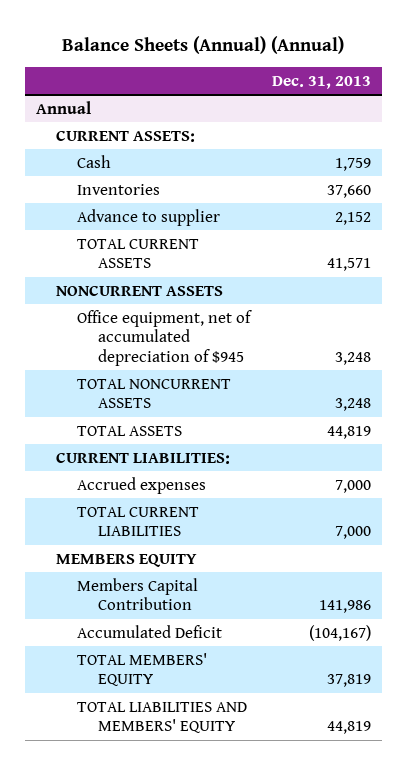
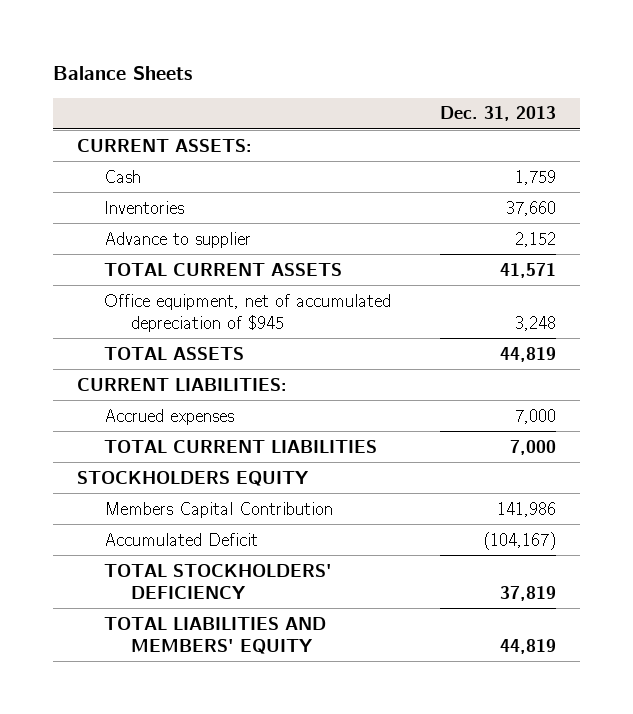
[62,35,345,54] Balance Sheets (Annual) (Annual) -> [52,66,192,81] Balance Sheets
[35,100,91,114] Annual -> none
[56,284,224,296] NONCURRENT ASSETS -> none
[76,378,231,409] TOTAL NONCURRENT ASSETS -> none
[56,553,198,567] MEMBERS EQUITY -> [77,470,310,486] STOCKHOLDERS EQUITY
[76,652,207,687] TOTAL MEMBERS' EQUITY -> [104,563,333,599] TOTAL STOCKHOLDERS' DEFICIENCY

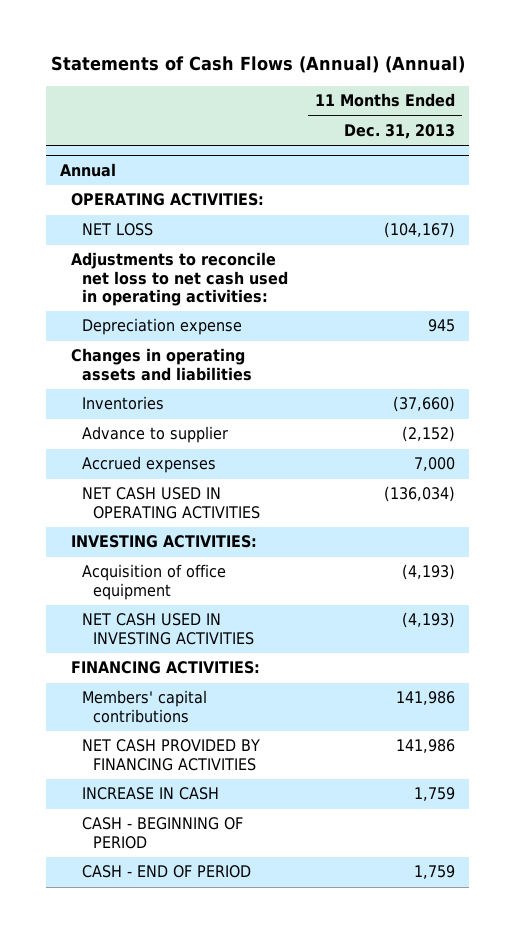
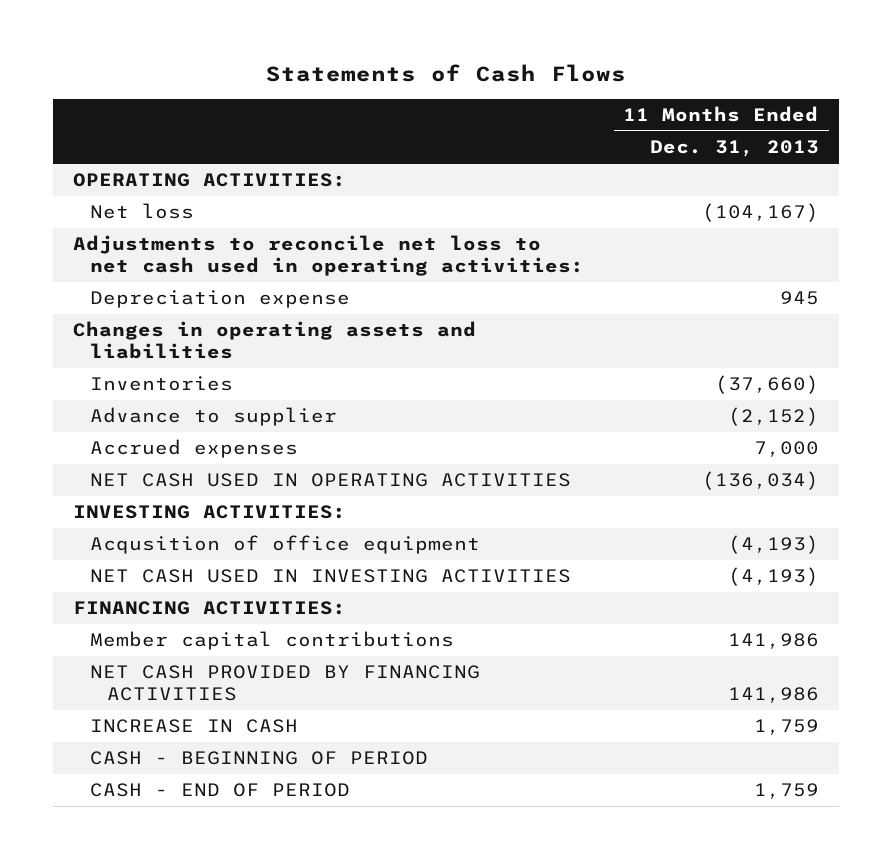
[50,56,465,74] Statements of Cash Flows (Annual) (Annual) -> [265,63,626,82] Statements of Cash Flows
[60,162,117,177] Annual -> none
[81,223,153,237] NET LOSS -> [90,203,195,220] Net loss
[81,564,226,600] Acquisition of office equipment -> [90,535,481,555] Acqusition of office equipment
[81,690,207,723] Members' capital contributions -> [90,631,455,651] Member capital contributions

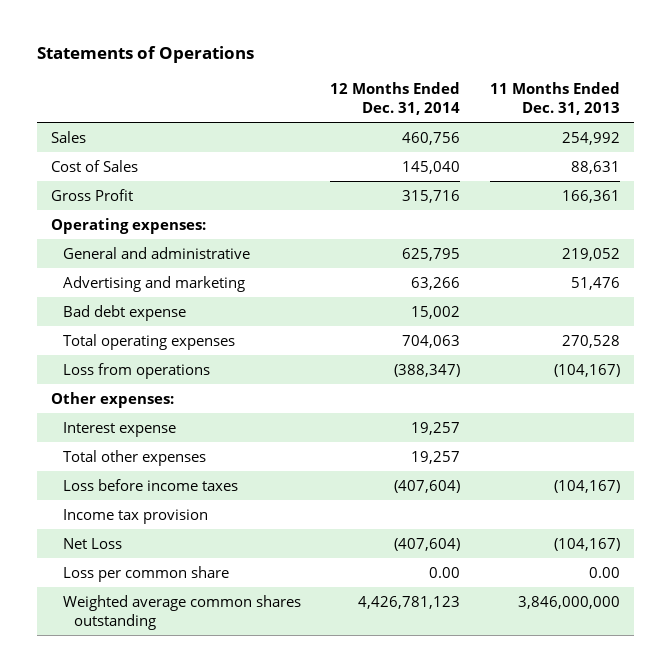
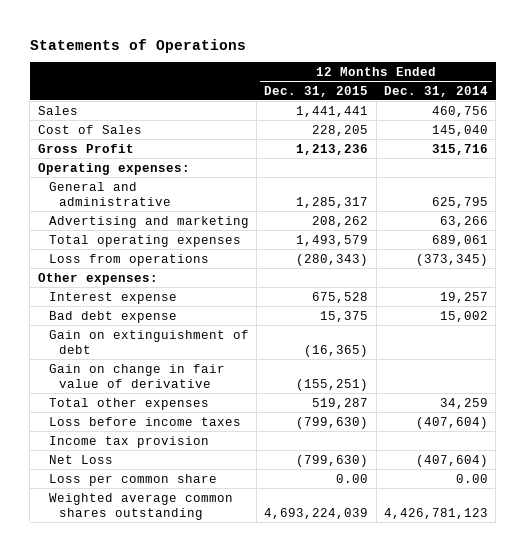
[489,81,620,115] 11 Months Ended Dec. 31, 2013 -> none
none -> [264,85,369,97] Dec. 31, 2015
[402,334,461,348] 704,063 -> [431,234,488,246] 689,061
[394,363,461,377] (388,347) -> [415,253,488,266] (373,345)
[62,304,186,321] Bad debt expense -> [48,310,177,323] Bad debt expense
none -> [48,329,249,354] Gain on extinguishment of debt
none -> [48,363,225,388] Gain on change in fair value of derivative
[411,450,461,464] 19,257 -> [439,397,488,409] 34,259

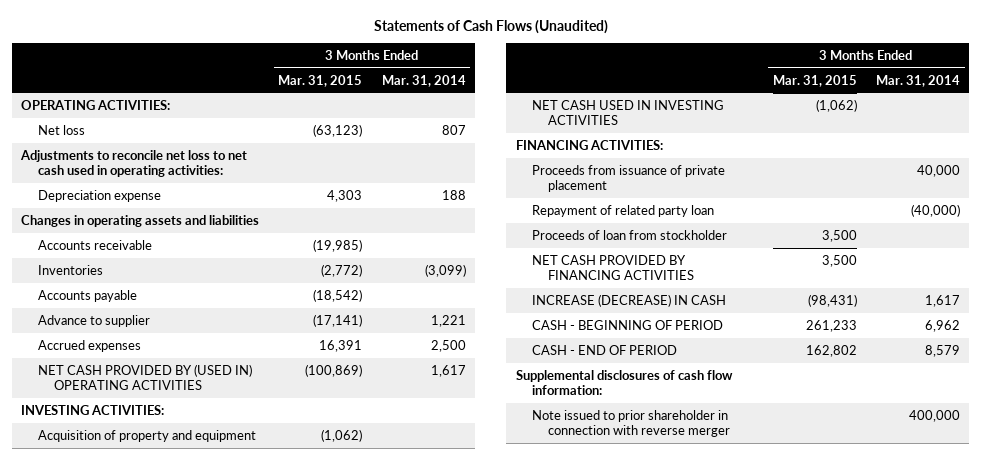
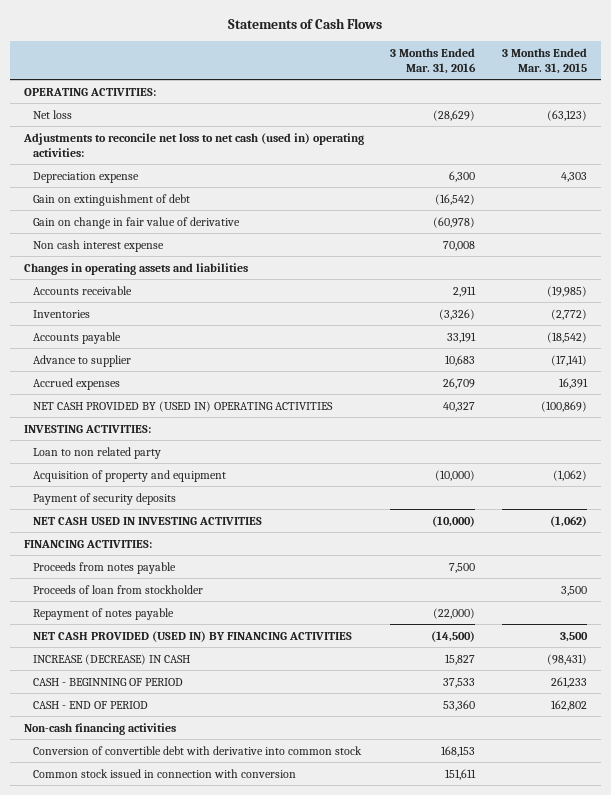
[373,19,608,34] Statements of Cash Flows (Unaudited) -> [228,17,383,29] Statements of Cash Flows
[381,74,466,87] Mar. 31, 2014 -> none
none -> [390,47,477,74] 3 Months Ended Mar. 31, 2016
[20,149,248,178] Adjustments to reconcile net loss to net cash used in operating activities: -> [22,132,364,157] Adjustments to reconcile net loss to net cash (used in) operating activities:
none -> [32,193,190,206] Gain on extinguishment of debt
none -> [32,216,240,229] Gain on change in fair value of derivative
none -> [32,239,164,252] Non cash interest expense
none -> [32,446,161,459] Loan to non related party
none -> [32,492,176,505] Payment of security deposits
[531,164,725,193] Proceeds from issuance of private placement -> none
[531,204,714,217] Repayment of related party loan -> none
none -> [32,561,176,574] Proceeds from notes payable
none -> [32,607,174,620] Repayment of notes payable
[531,254,695,281] NET CASH PROVIDED BY FINANCING ACTIVITIES -> [32,630,352,642] NET CASH PROVIDED (USED IN) BY FINANCING ACTIVITIES
[515,369,733,396] Supplemental disclosures of cash flow information: -> none
[531,409,731,438] Note issued to prior shareholder in connection with reverse merger -> none
none -> [23,722,176,735] Non-cash financing activities
none -> [32,745,362,755] Conversion of convertible debt with derivative into common stock
none -> [32,768,296,778] Common stock issued in connection with conversion

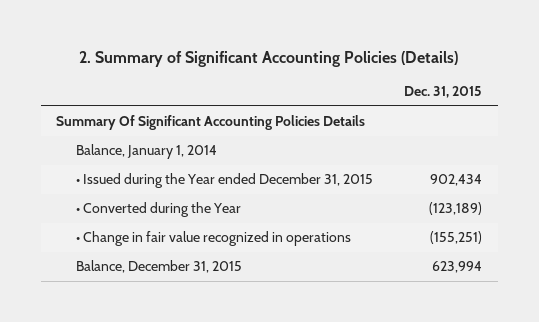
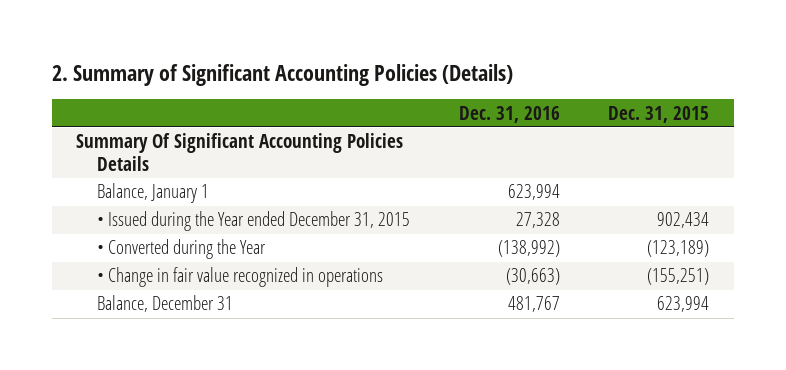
none -> [458,105,560,123] Dec. 31, 2016
[76,144,218,160] Balance, January 1, 2014 -> [97,183,210,204] Balance, January 1
[76,260,243,274] Balance, December 31, 2015 -> [97,295,234,313] Balance, December 31

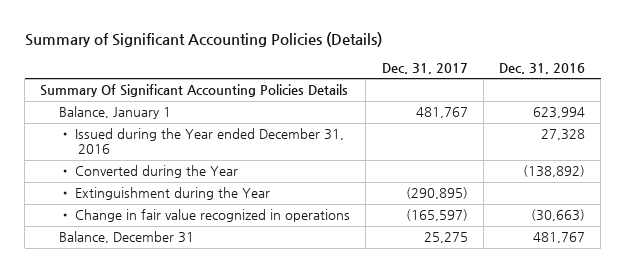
[51,63,513,86] 2. Summary of Significant Accounting Policies (Details) -> [24,31,382,47] Summary of Significant Accounting Policies (Details)
[608,105,710,123] Dec. 31, 2015 -> none
none -> [381,62,468,74] Dec. 31, 2017
[97,211,411,232] • Issued during the Year ended December 31, 2015 -> [59,128,345,155] • Issued during the Year ended December 31, 2016
[497,240,560,258] (138,992) -> [522,165,585,178] (138,892)
none -> [59,187,271,201] • Extinguishment during the Year

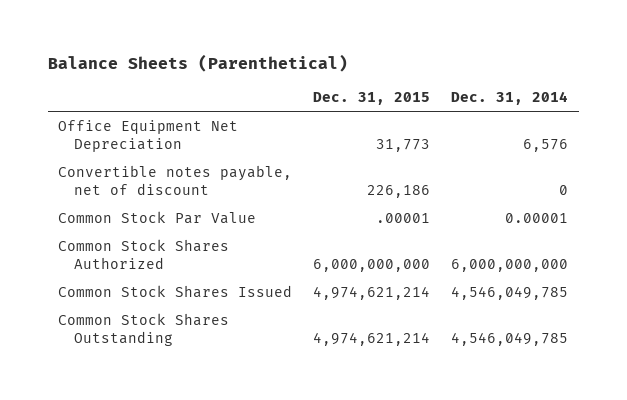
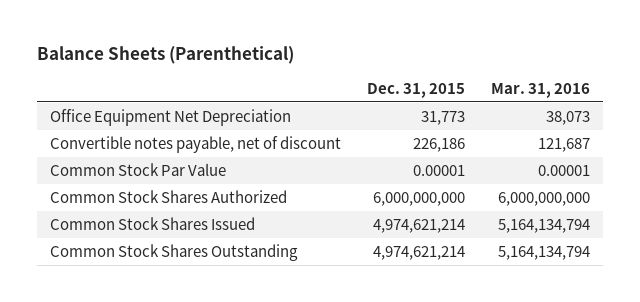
[451,91,569,106] Dec. 31, 2014 -> none
none -> [490,82,590,98] Mar. 31, 2016
[376,213,431,224] .00001 -> [412,164,465,176] 0.00001

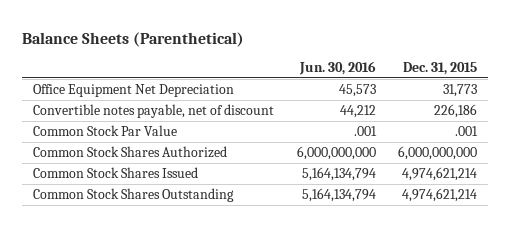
[490,82,590,98] Mar. 31, 2016 -> none
none -> [298,61,376,76] Jun. 30, 2016
[412,164,465,176] 0.00001 -> [454,125,478,136] .001

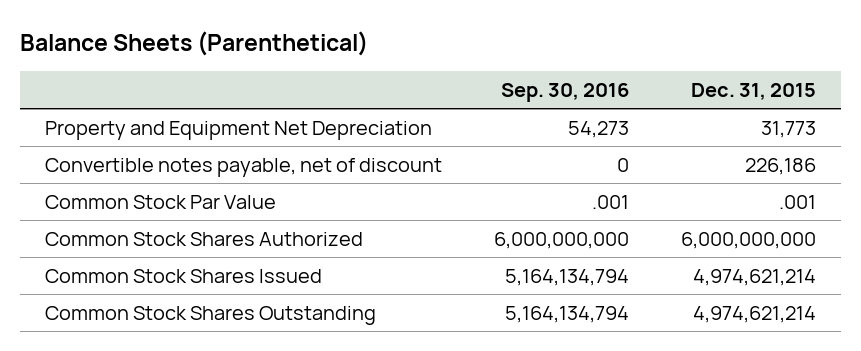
[298,61,376,76] Jun. 30, 2016 -> none
none -> [501,82,630,102] Sep. 30, 2016
[33,83,235,97] Office Equipment Net Depreciation -> [45,120,433,140] Property and Equipment Net Depreciation

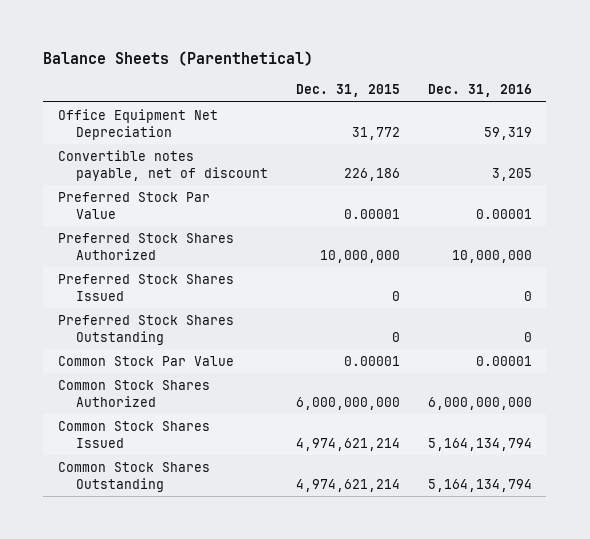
[501,82,630,102] Sep. 30, 2016 -> none
none -> [428,84,533,98] Dec. 31, 2016
[45,120,433,140] Property and Equipment Net Depreciation -> [57,109,218,141] Office Equipment Net Depreciation
[760,120,816,138] 31,773 -> [352,127,401,141] 31,772
none -> [57,192,210,220] Preferred Stock Par Value
none -> [57,233,234,261] Preferred Stock Shares Authorized
none -> [57,274,234,302] Preferred Stock Shares Issued
none -> [57,315,234,346] Preferred Stock Shares Outstanding
[778,194,816,209] .001 -> [344,356,401,367] 0.00001

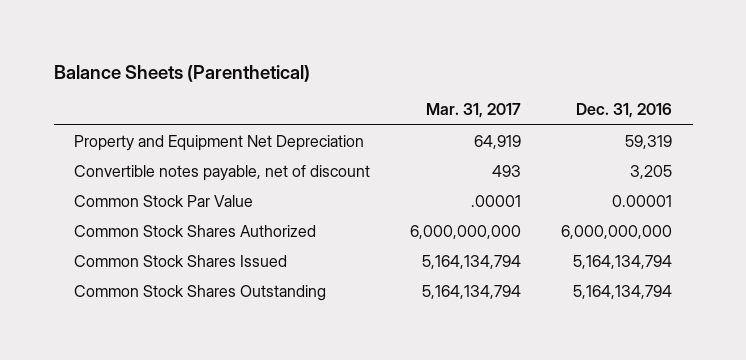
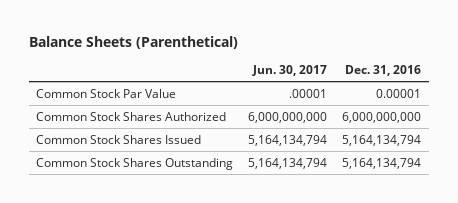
[426,103,522,119] Mar. 31, 2017 -> none
none -> [252,64,328,76] Jun. 30, 2017
[73,134,364,151] Property and Equipment Net Depreciation -> none
[73,164,370,181] Convertible notes payable, net of discount -> none

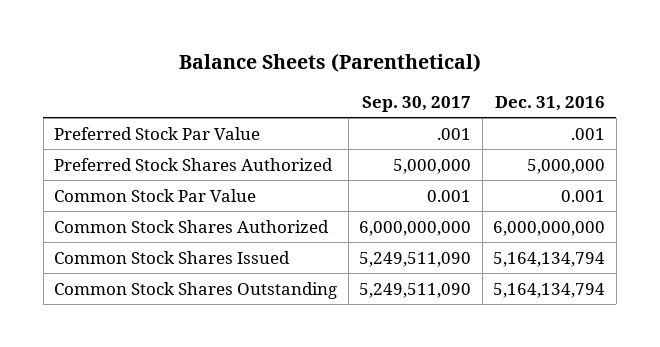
[252,64,328,76] Jun. 30, 2017 -> none
none -> [362,95,472,112] Sep. 30, 2017
none -> [54,126,261,140] Preferred Stock Par Value
none -> [54,157,334,171] Preferred Stock Shares Authorized
[376,88,422,98] 0.00001 -> [561,189,606,202] 0.001

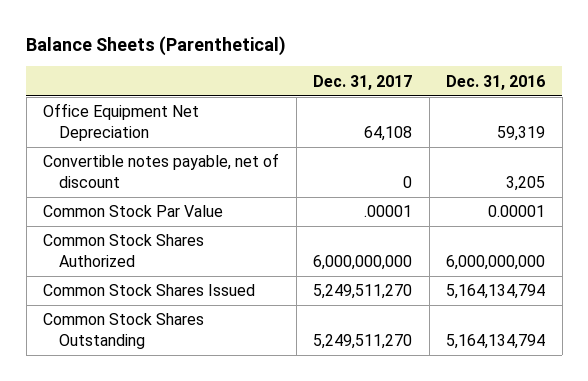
[362,95,472,112] Sep. 30, 2017 -> none
none -> [313,74,413,90] Dec. 31, 2017
[54,126,261,140] Preferred Stock Par Value -> none
[54,157,334,171] Preferred Stock Shares Authorized -> none
none -> [43,103,200,141] Office Equipment Net Depreciation
none -> [43,153,280,188] Convertible notes payable, net of discount
[561,189,606,202] 0.001 -> [488,205,546,218] 0.00001

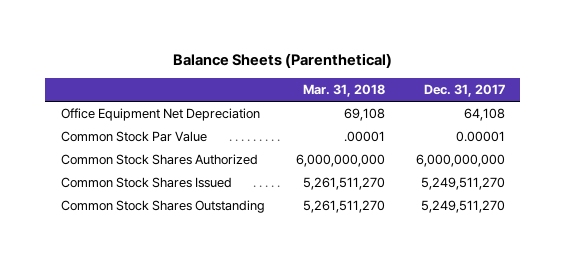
[446,74,546,90] Dec. 31, 2016 -> none
none -> [302,84,385,98] Mar. 31, 2018
[43,153,280,188] Convertible notes payable, net of discount -> none
[364,205,413,218] .00001 -> [455,131,505,143] 0.00001

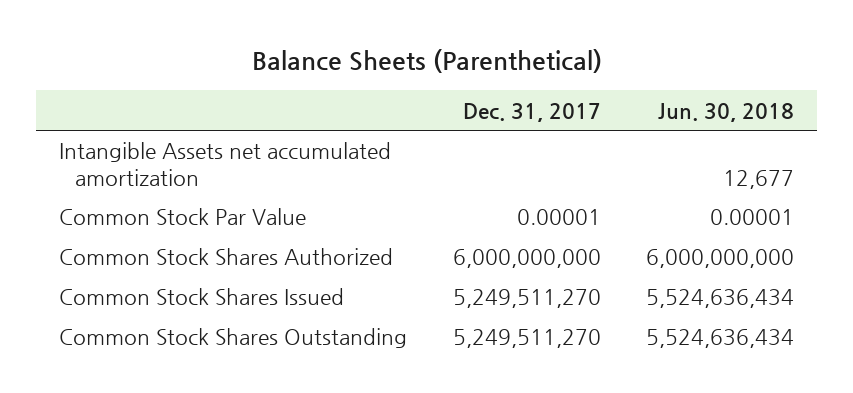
[302,84,385,98] Mar. 31, 2018 -> none
none -> [658,102,795,122] Jun. 30, 2018
[60,108,260,122] Office Equipment Net Depreciation -> none
none -> [59,142,392,186] Intangible Assets net accumulated amortization

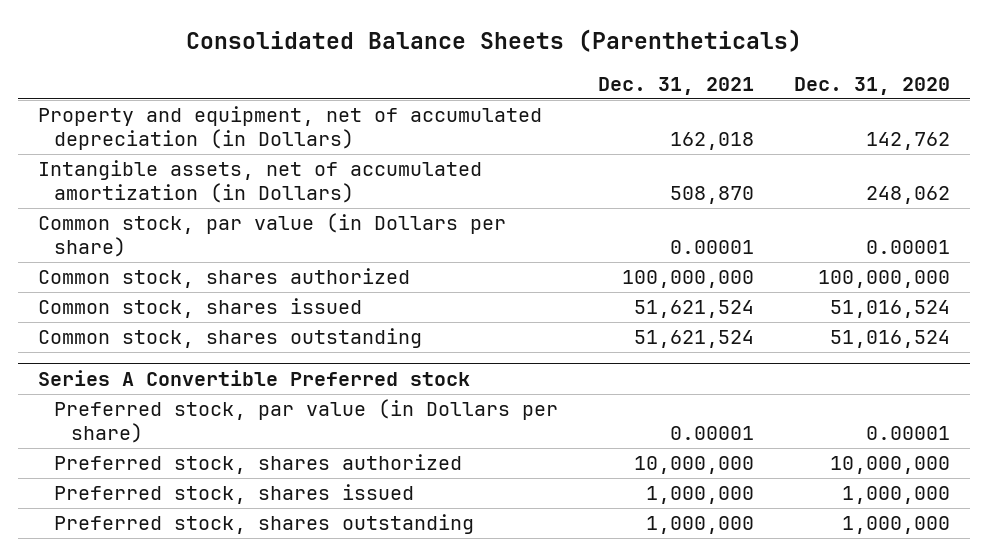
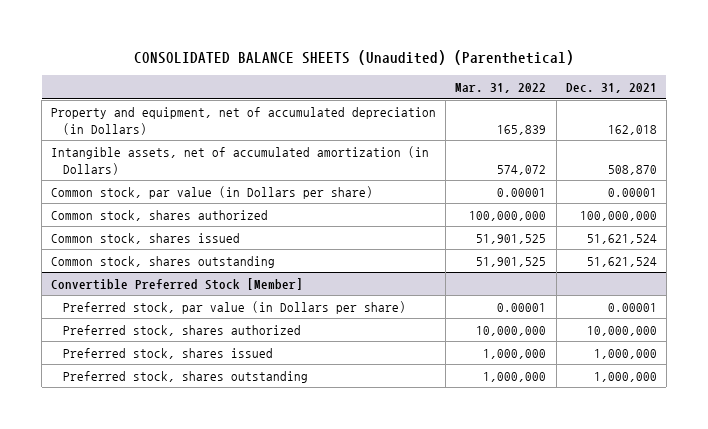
[185,28,802,52] Consolidated Balance Sheets (Parentheticals) -> [133,50,574,66] CONSOLIDATED BALANCE SHEETS (Unaudited) (Parenthetical)
[793,77,950,96] Dec. 31, 2020 -> none
none -> [455,83,547,94] Mar. 31, 2022
[38,370,471,387] Series A Convertible Preferred stock -> [51,277,304,290] Convertible Preferred Stock [Member]

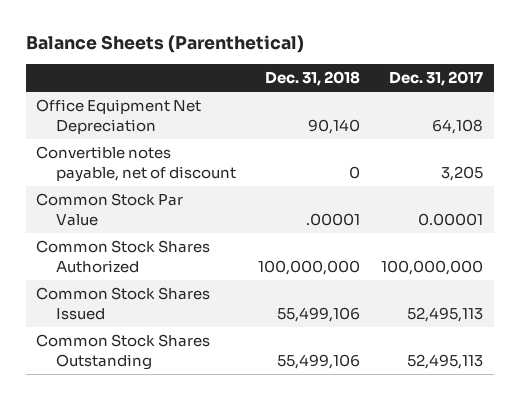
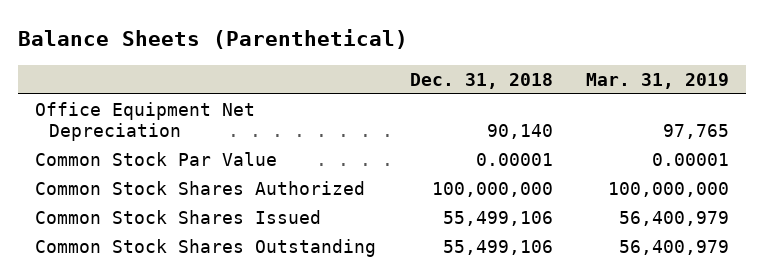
[389,71,484,87] Dec. 31, 2017 -> none
none -> [586,72,730,89] Mar. 31, 2019
[36,145,237,182] Convertible notes payable, net of discount -> none
[305,212,360,226] .00001 -> [475,153,553,167] 0.00001

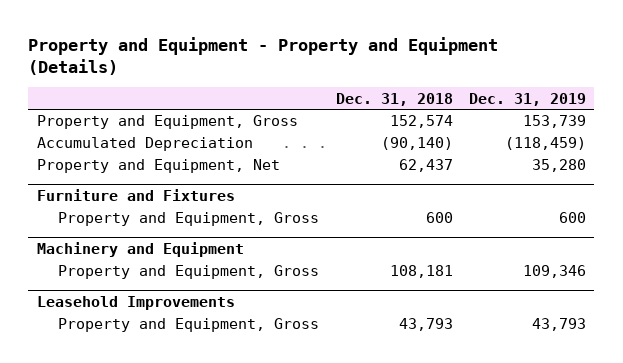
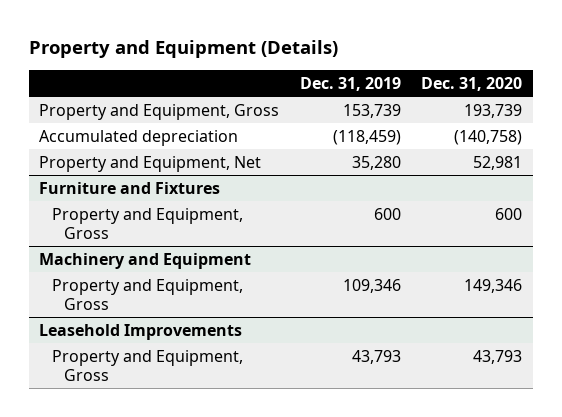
[28,36,499,75] Property and Equipment - Property and Equipment (Details) -> [29,39,339,58] Property and Equipment (Details)
[335,92,453,106] Dec. 31, 2018 -> none
none -> [421,76,523,91] Dec. 31, 2020
[36,137,253,152] Accumulated Depreciation -> [39,129,239,146] Accumulated depreciation

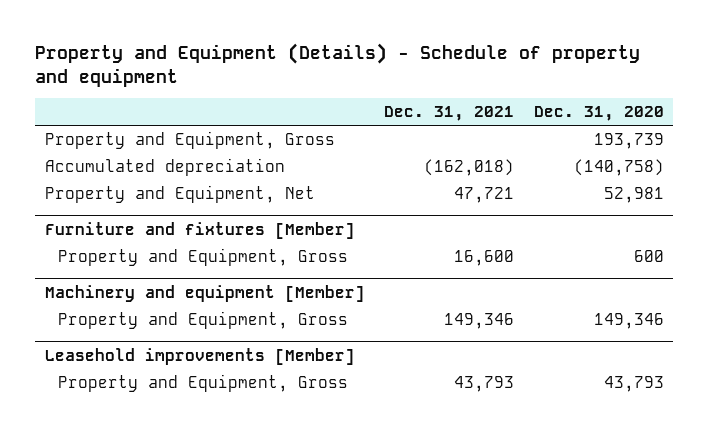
[29,39,339,58] Property and Equipment (Details) -> [35,43,641,87] Property and Equipment (Details) - Schedule of property and equipment
[299,76,401,91] Dec. 31, 2019 -> none
none -> [384,106,515,122] Dec. 31, 2021
[39,181,221,194] Furniture and Fixtures -> [44,221,355,239] Furniture and fixtures [Member]
[39,252,252,269] Machinery and Equipment -> [44,284,365,302] Machinery and equipment [Member]
[39,323,243,340] Leasehold Improvements -> [44,347,355,365] Leasehold improvements [Member]

